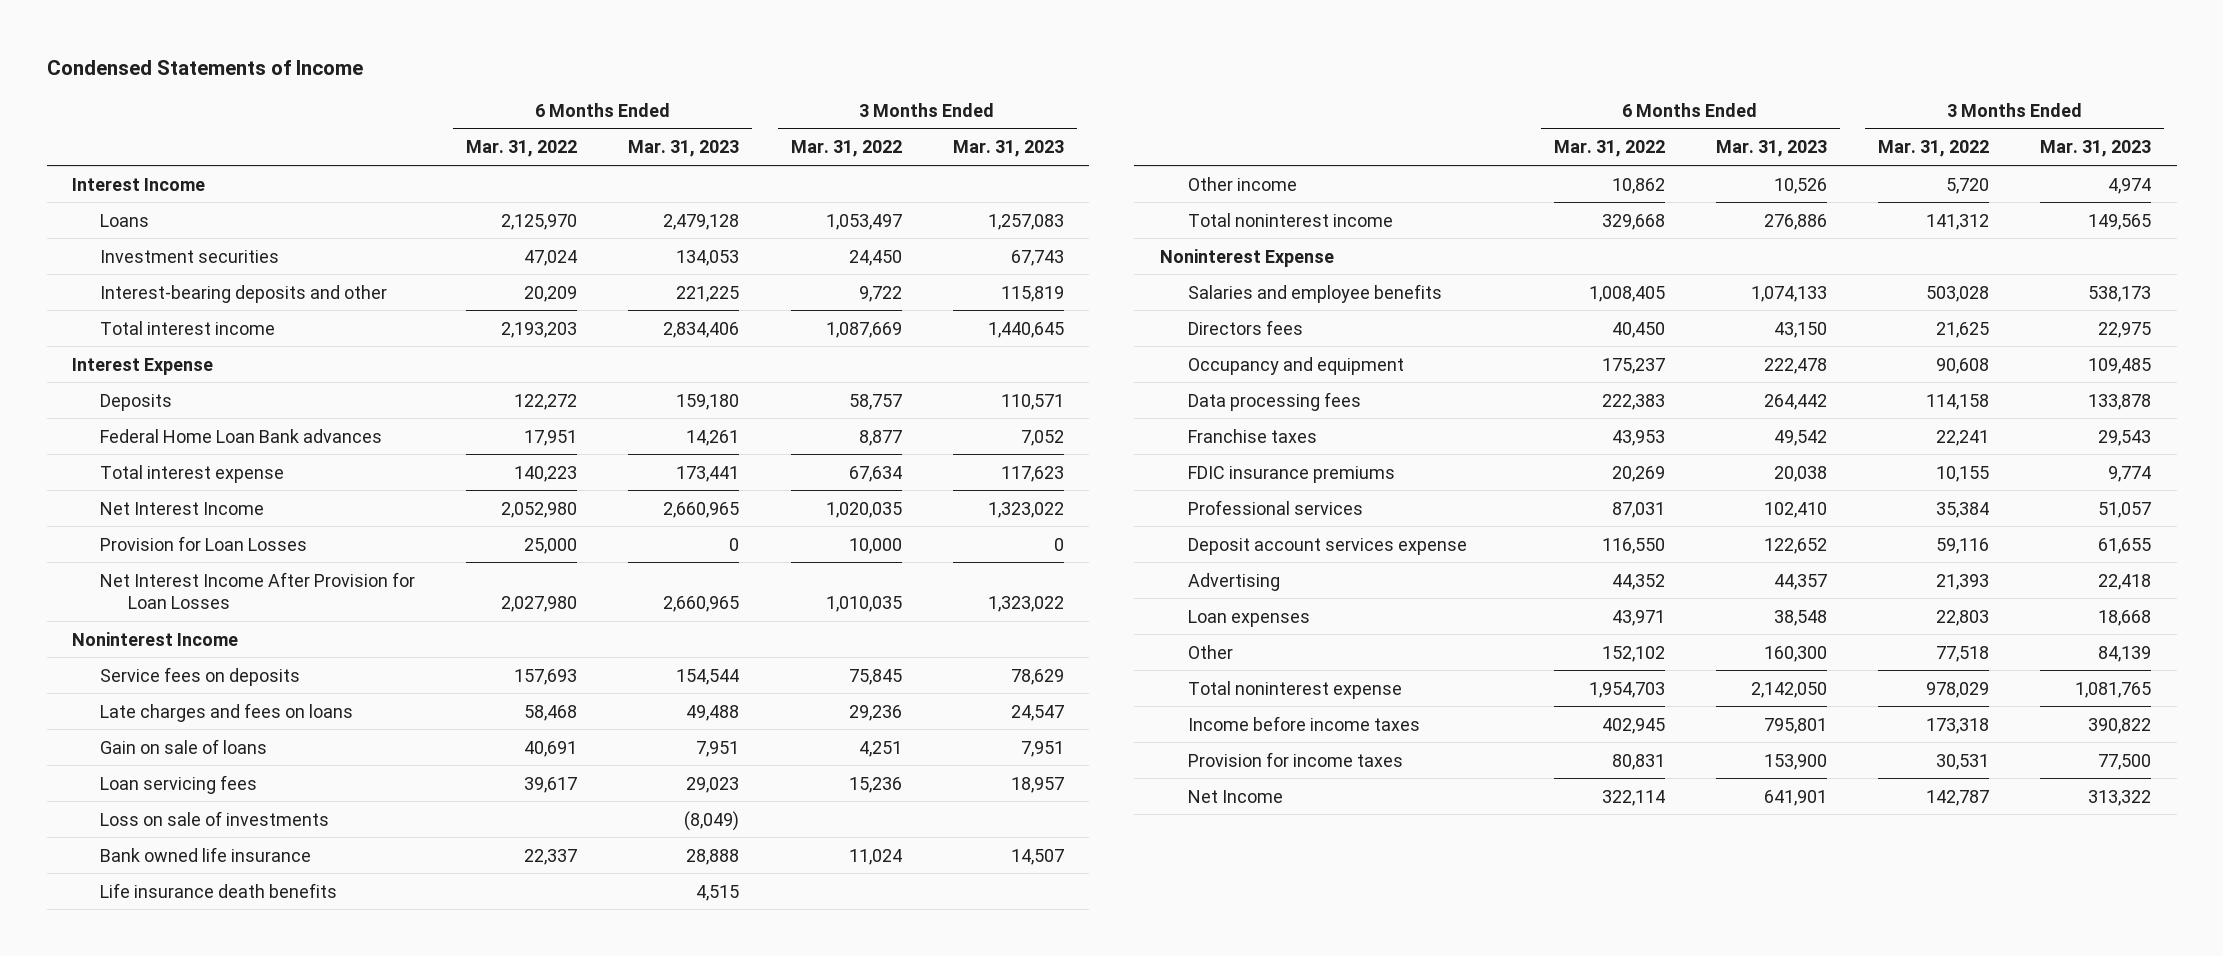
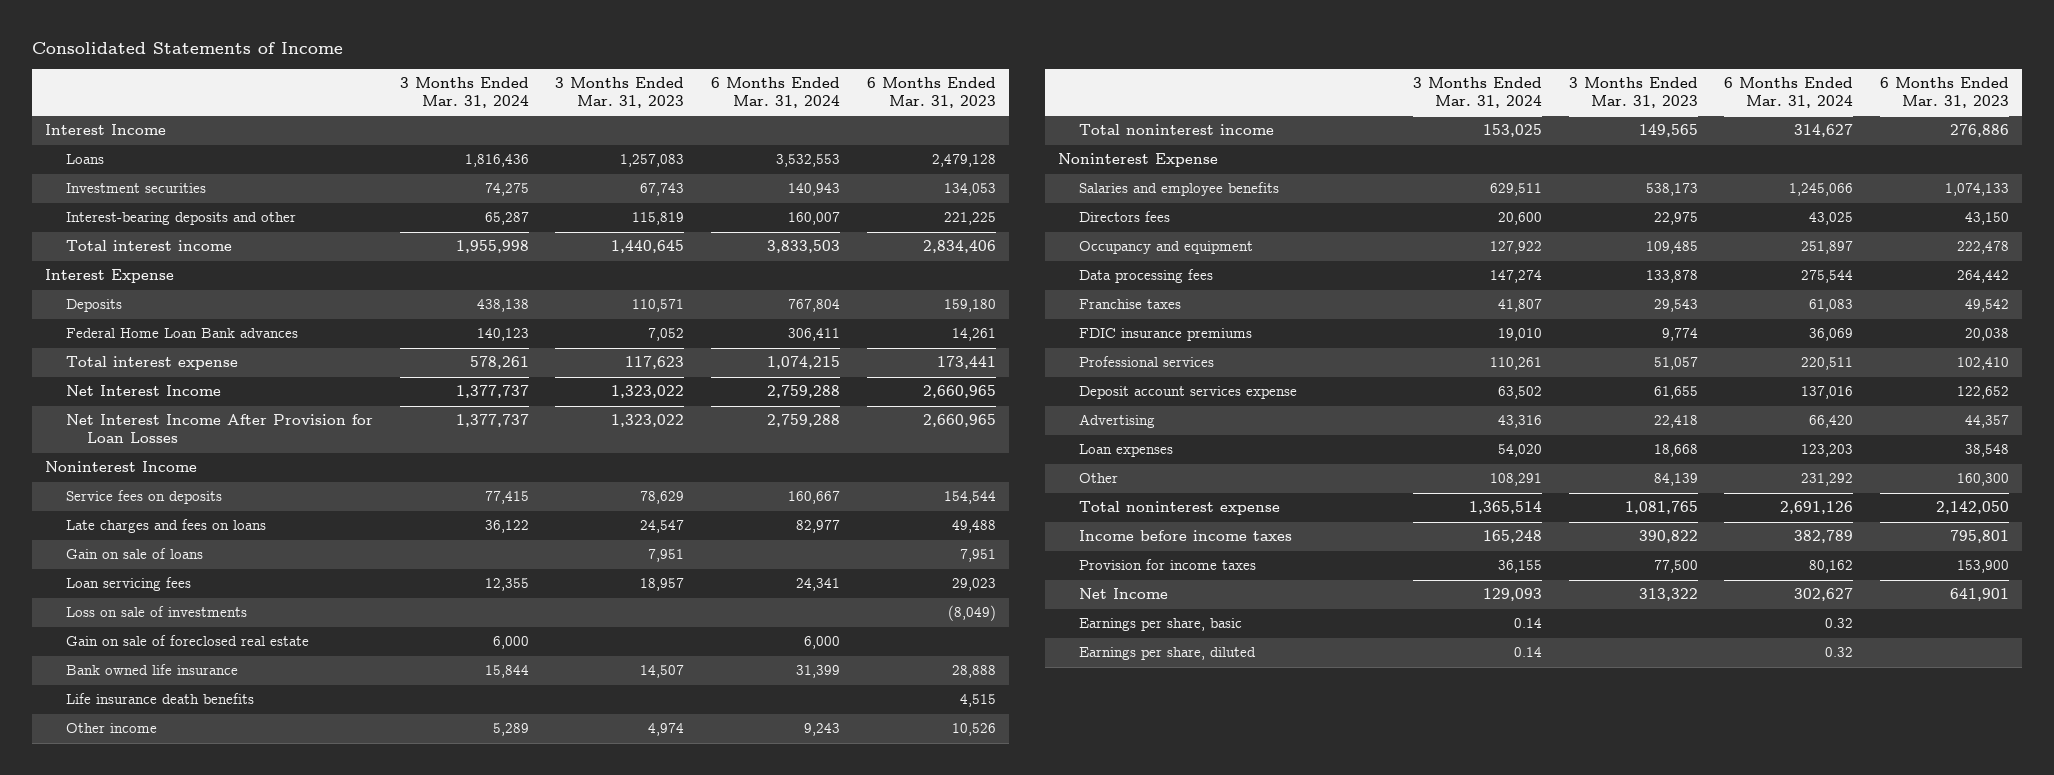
[46,59,363,75] Condensed Statements of Income -> [31,42,343,55] Consolidated Statements of Income
[466,140,578,158] Mar. 31, 2022 -> none
[790,140,902,158] Mar. 31, 2022 -> none
none -> [399,77,529,108] 3 Months Ended Mar. 31, 2024
none -> [711,77,841,108] 6 Months Ended Mar. 31, 2024
[100,535,308,551] Provision for Loan Losses -> none
none -> [66,635,310,647] Gain on sale of foreclosed real estate
none -> [1079,618,1243,632] Earnings per share, basic
none -> [1079,647,1257,661] Earnings per share, diluted

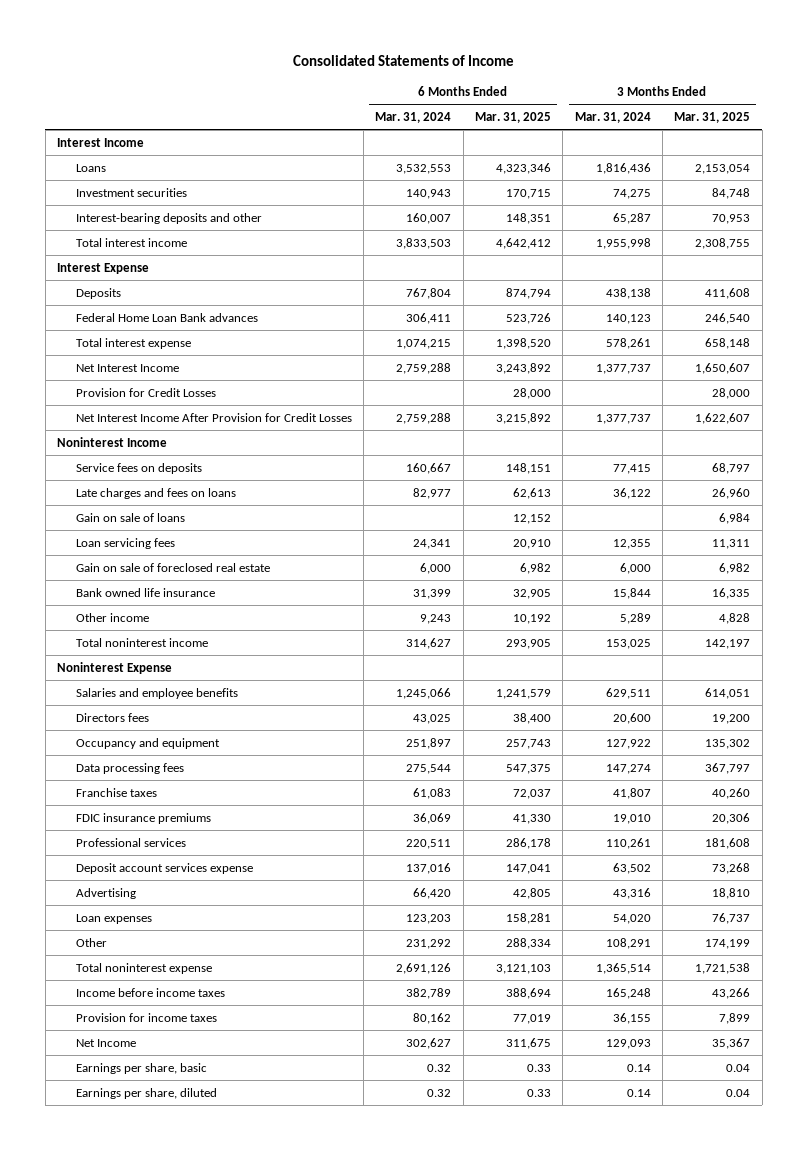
[555,77,685,108] 3 Months Ended Mar. 31, 2023 -> none
[866,77,996,108] 6 Months Ended Mar. 31, 2023 -> none
none -> [474,111,551,123] Mar. 31, 2025
none -> [674,111,751,123] Mar. 31, 2025
none -> [75,387,216,397] Provision for Credit Losses
[66,414,374,444] Net Interest Income After Provision for Loan Losses -> [75,412,352,422] Net Interest Income After Provision for Credit Losses
[66,606,248,618] Loss on sale of investments -> none
[66,693,255,705] Life insurance death benefits -> none

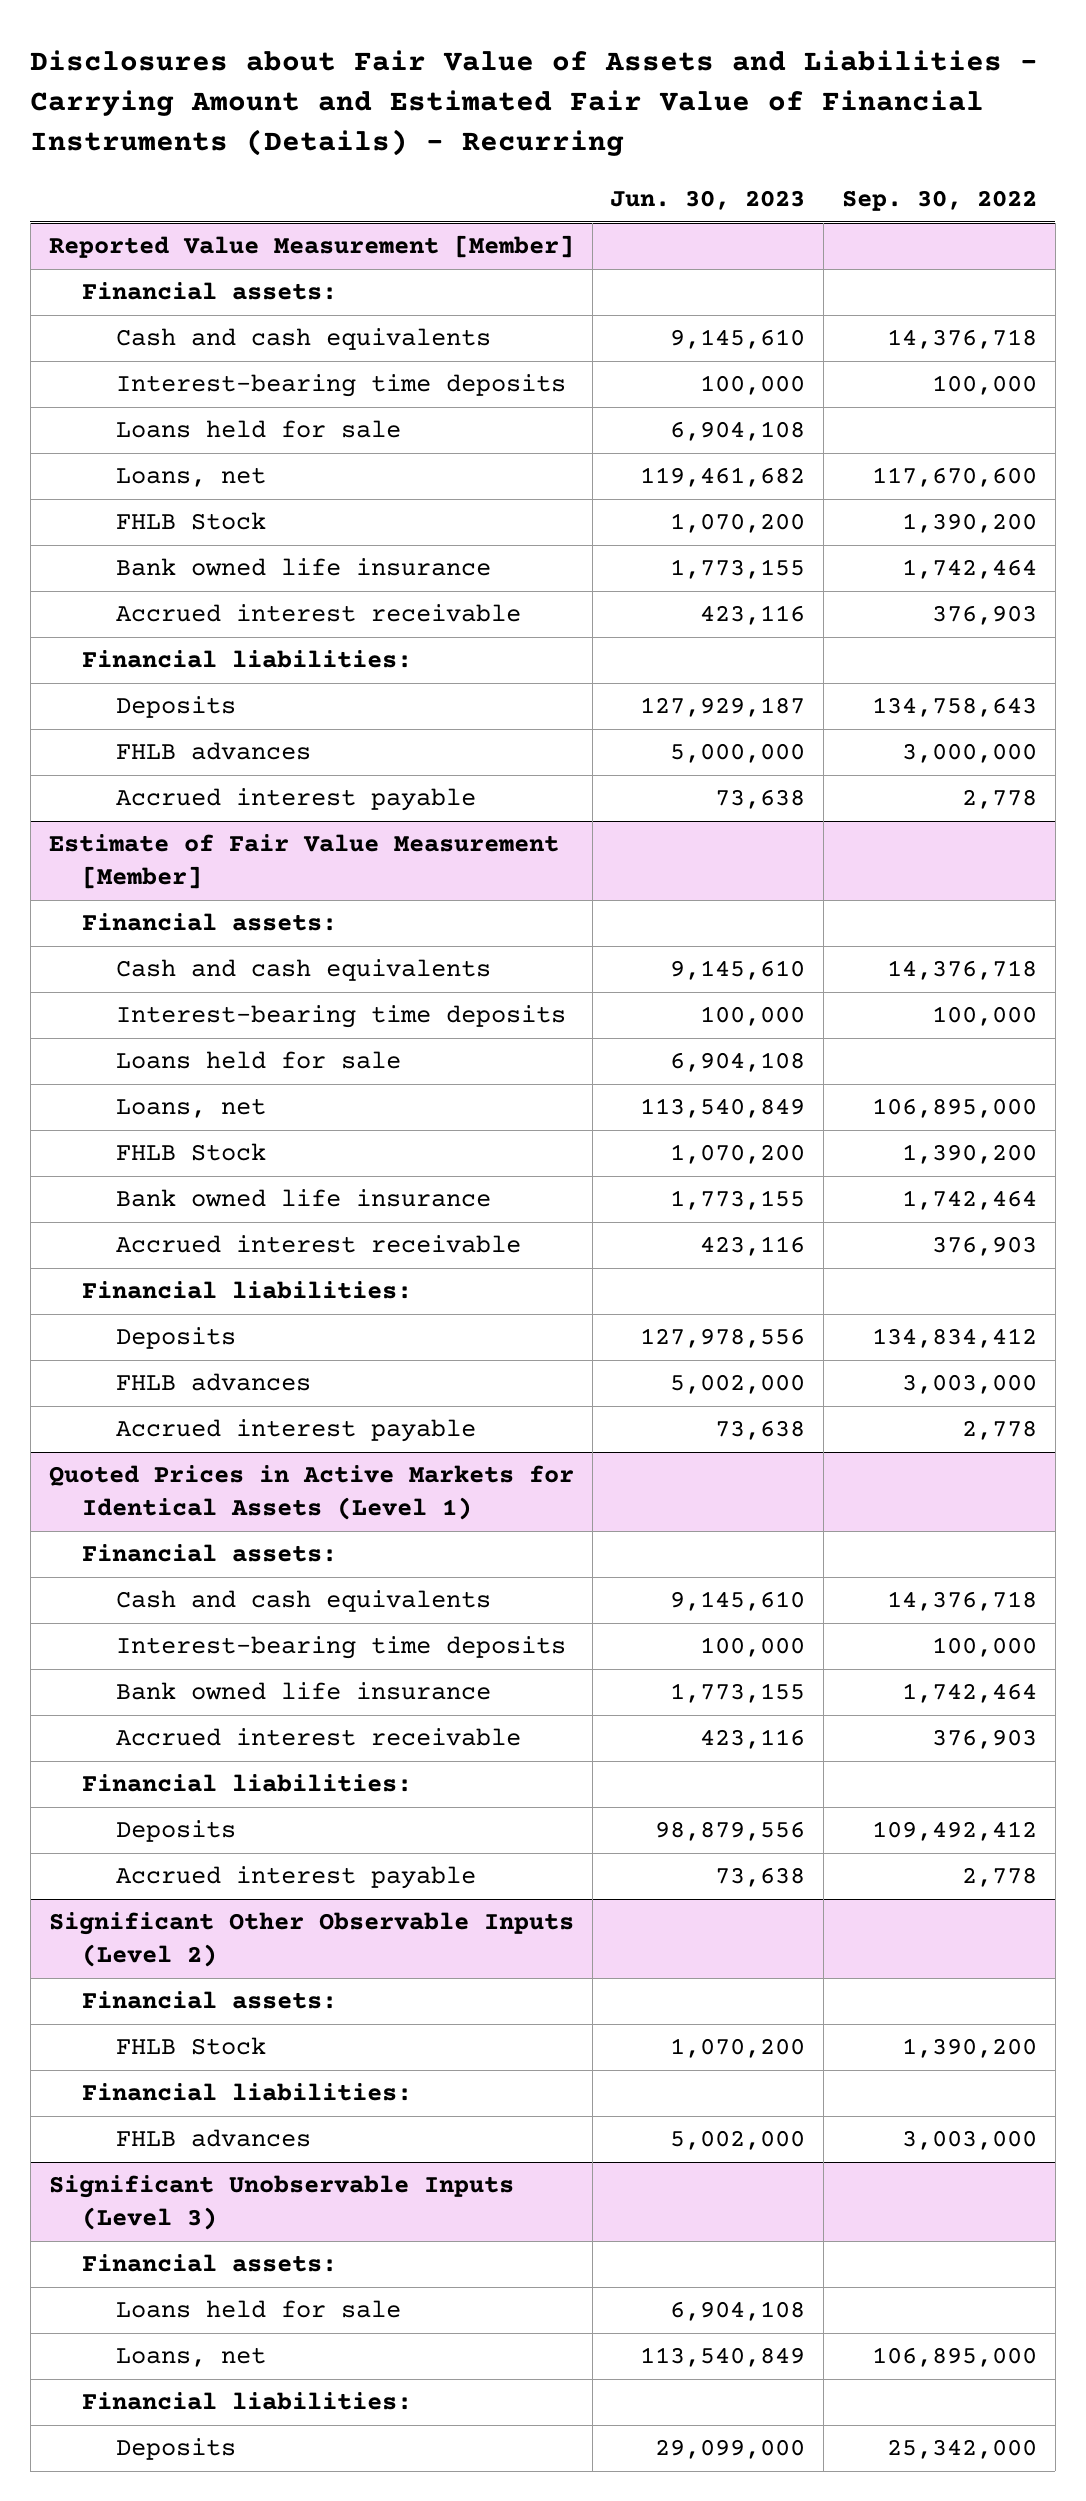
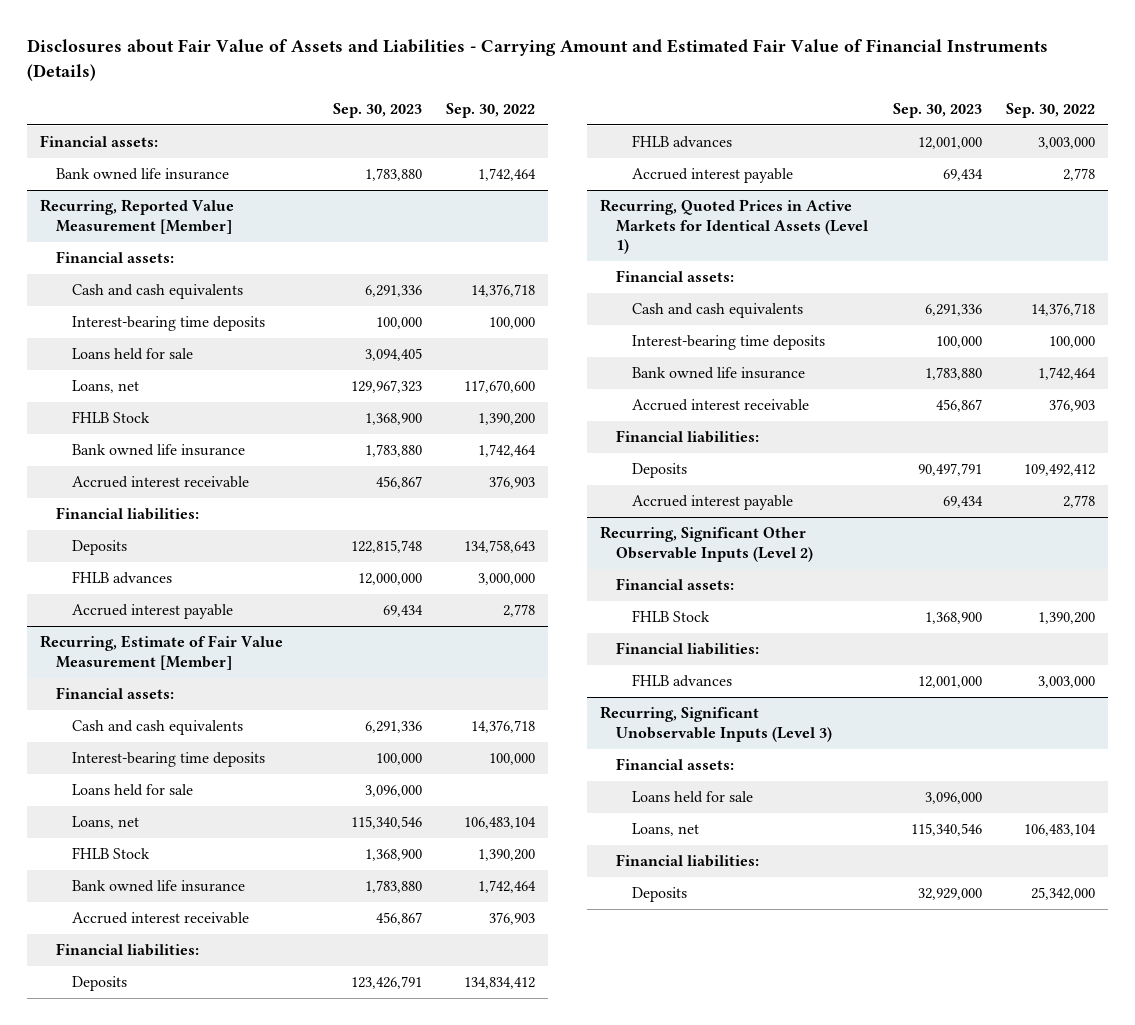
[30,50,1039,157] Disclosures about Fair Value of Assets and Liabilities - Carrying Amount and Estimated Fair Value of Financial Instruments (Details) - Recurring -> [27,39,1049,81] Disclosures about Fair Value of Assets and Liabilities - Carrying Amount and Estimated Fair Value of Financial Instruments (Details)
[610,190,806,211] Jun. 30, 2023 -> none
none -> [332,102,422,118] Sep. 30, 2023
[48,235,574,259] Reported Value Measurement [Member] -> none
none -> [55,168,229,181] Bank owned life insurance
none -> [39,199,234,234] Recurring, Reported Value Measurement [Member]
none -> [55,251,174,264] Financial assets:
[48,834,559,890] Estimate of Fair Value Measurement [Member] -> [39,635,283,670] Recurring, Estimate of Fair Value Measurement [Member]
[871,1098,1037,1119] 106,895,000 -> [464,817,537,830] 106,483,104
[48,1465,574,1521] Quoted Prices in Active Markets for Identical Assets (Level 1) -> [599,199,868,255] Recurring, Quoted Prices in Active Markets for Identical Assets (Level 1)
[48,1912,574,1968] Significant Other Observable Inputs (Level 2) -> [599,526,813,562] Recurring, Significant Other Observable Inputs (Level 2)
[48,2175,514,2231] Significant Unobservable Inputs (Level 3) -> [599,706,832,742] Recurring, Significant Unobservable Inputs (Level 3)
[871,2347,1037,2368] 106,895,000 -> [1024,824,1097,837] 106,483,104

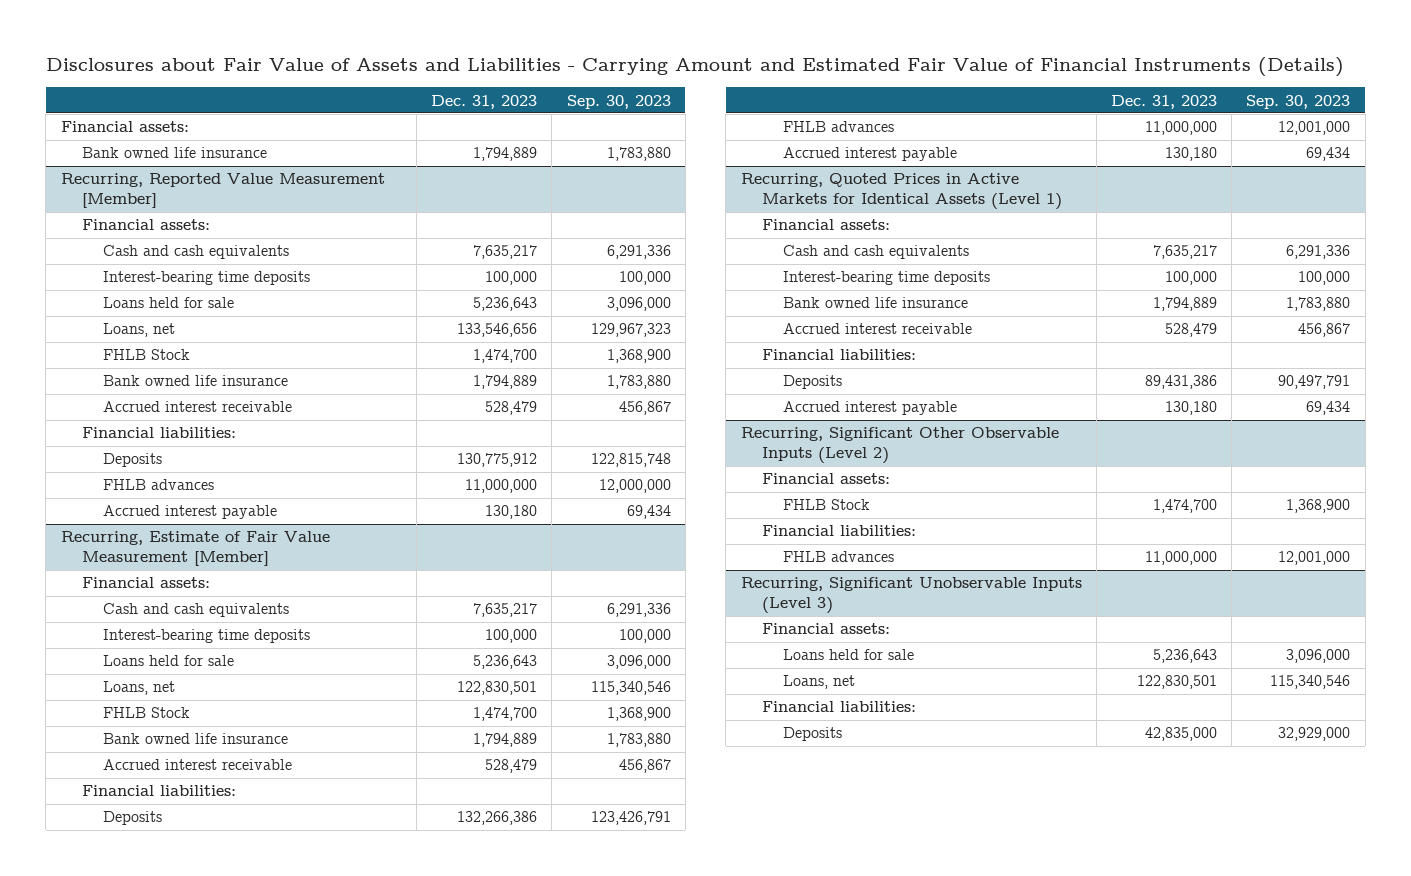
[446,102,536,118] Sep. 30, 2022 -> none
none -> [431,94,538,109] Dec. 31, 2023
[364,348,422,362] 3,094,405 -> [606,297,671,312] 3,096,000

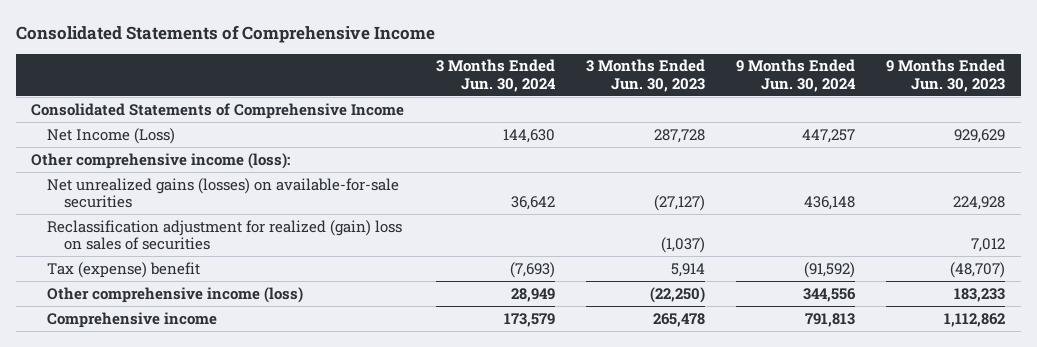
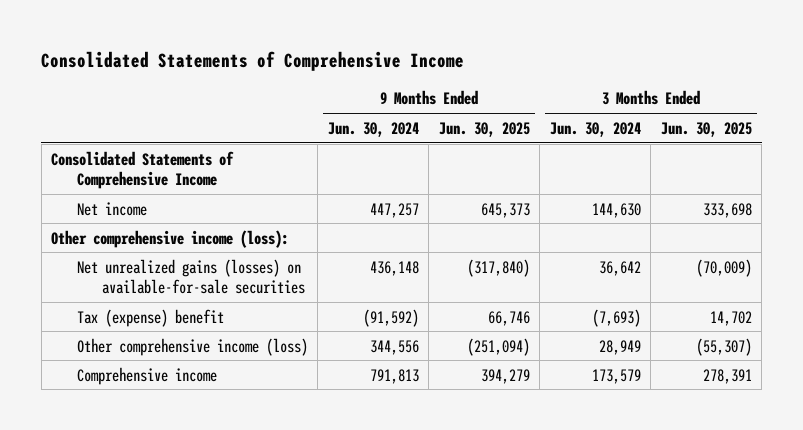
[585,59,705,92] 3 Months Ended Jun. 30, 2023 -> none
[886,59,1006,92] 9 Months Ended Jun. 30, 2023 -> none
none -> [438,121,530,137] Jun. 30, 2025
none -> [660,121,752,137] Jun. 30, 2025
[47,127,176,144] Net Income (Loss) -> [76,201,147,216] Net income
[47,219,403,250] Reclassification adjustment for realized (gain) loss on sales of securities -> none

